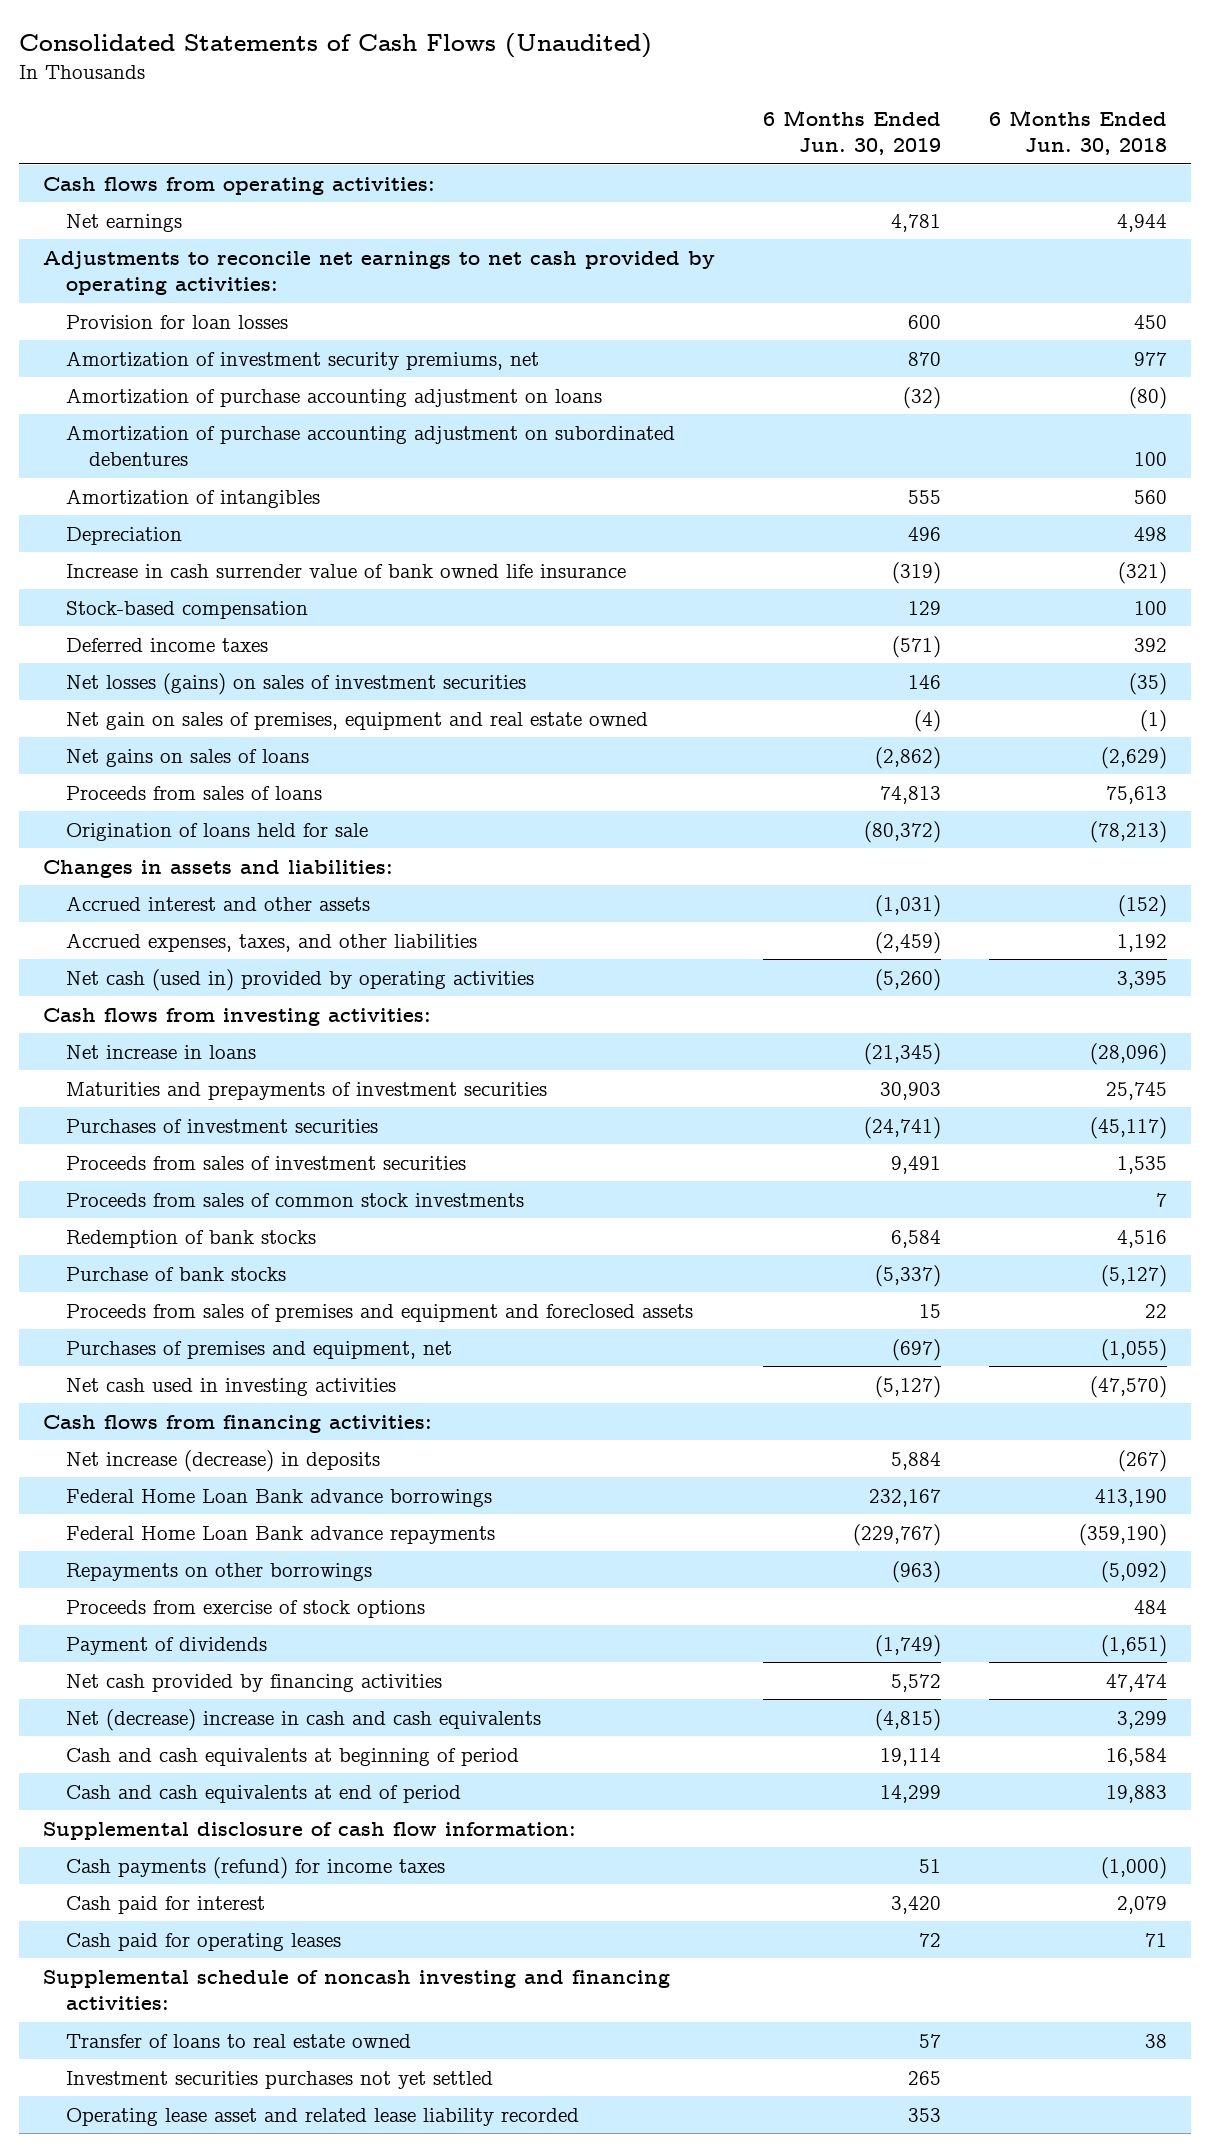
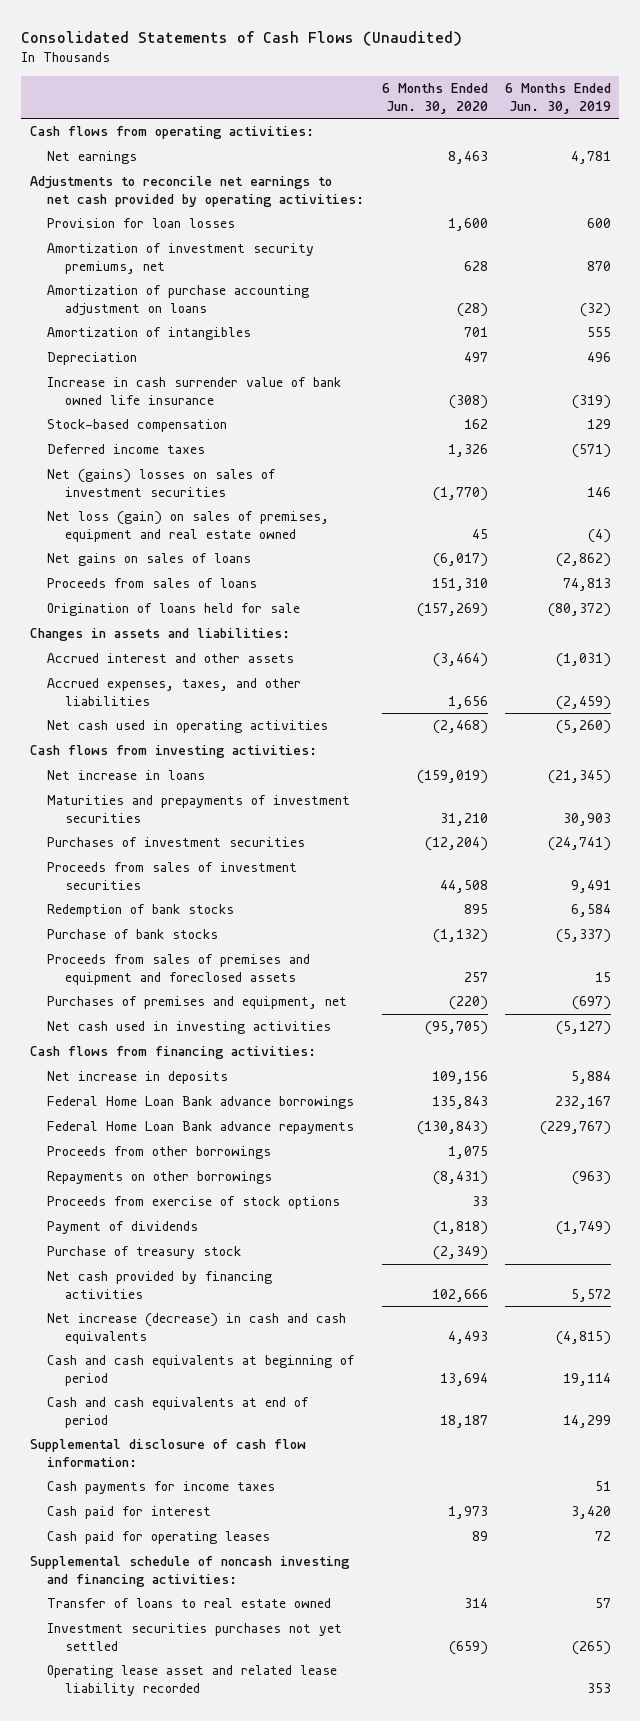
[988,109,1167,156] 6 Months Ended Jun. 30, 2018 -> none
none -> [381,83,488,114] 6 Months Ended Jun. 30, 2020
[65,424,675,467] Amortization of purchase accounting adjustment on subordinated debentures -> none
[65,672,526,695] Net losses (gains) on sales of investment securities -> [47,469,277,497] Net (gains) losses on sales of investment securities
[65,711,648,730] Net gain on sales of premises, equipment and real estate owned -> [47,511,330,542] Net loss (gain) on sales of premises, equipment and real estate owned
[65,968,534,991] Net cash (used in) provided by operating activities -> [47,720,329,734] Net cash used in operating activities
[65,1192,524,1207] Proceeds from sales of common stock investments -> none
[65,1449,380,1472] Net increase (decrease) in deposits -> [47,1071,229,1085] Net increase in deposits
none -> [47,1146,272,1160] Proceeds from other borrowings
none -> [47,1246,242,1260] Purchase of treasury stock
[65,1708,541,1731] Net (decrease) increase in cash and cash equivalents -> [47,1313,347,1344] Net increase (decrease) in cash and cash equivalents
[65,1856,445,1879] Cash payments (refund) for income taxes -> [47,1481,276,1495] Cash payments for income taxes
[907,2070,941,2085] 265 -> [571,1640,611,1655] (265)

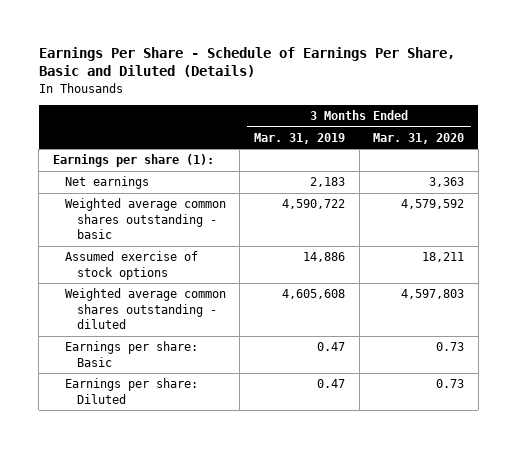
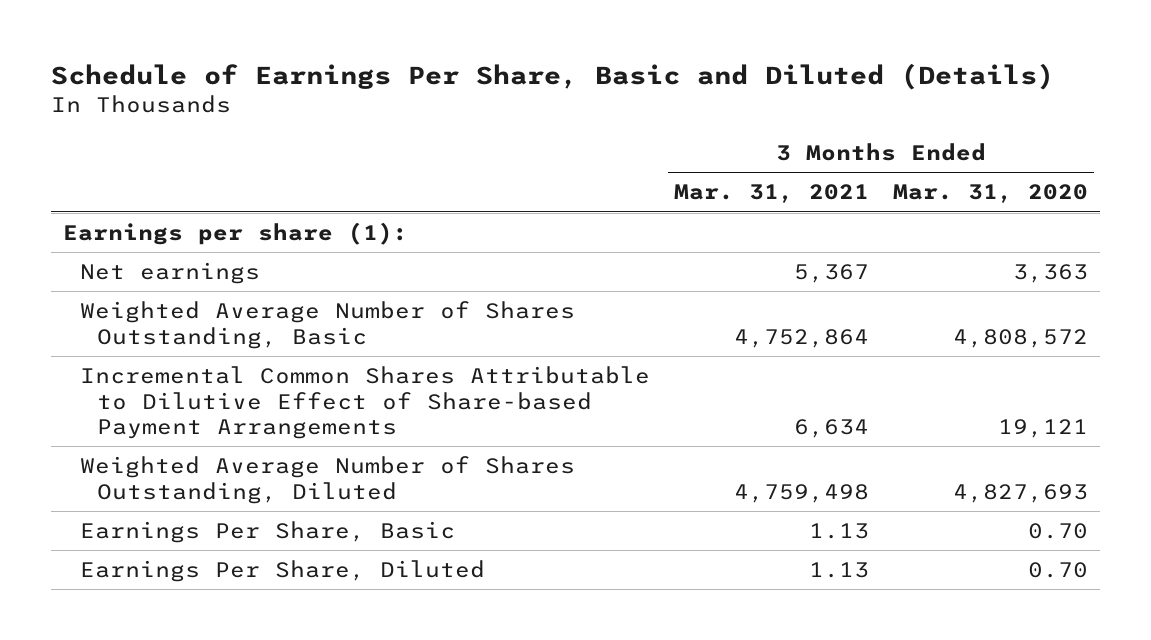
[38,46,455,78] Earnings Per Share - Schedule of Earnings Per Share, Basic and Diluted (Details) -> [50,62,1054,90] Schedule of Earnings Per Share, Basic and Diluted (Details)
[253,132,345,144] Mar. 31, 2019 -> none
none -> [674,184,870,204] Mar. 31, 2021
[64,251,198,280] Assumed exercise of stock options -> none
[64,198,226,240] Weighted average common shares outstanding - basic -> [79,300,575,349] Weighted Average Number of Shares Outstanding, Basic
[401,199,465,210] 4,579,592 -> [953,328,1089,348] 4,808,572
none -> [79,365,650,440] Incremental Common Shares Attributable to Dilutive Effect of Share-based Payment Arrangements
[64,288,226,330] Weighted average common shares outstanding - diluted -> [79,455,575,504] Weighted Average Number of Shares Outstanding, Diluted
[401,289,465,300] 4,597,803 -> [953,483,1089,503] 4,827,693
[64,341,198,367] Earnings per share: Basic -> [79,520,455,543] Earnings Per Share, Basic
[436,342,465,352] 0.73 -> [1028,522,1089,539] 0.70
[64,378,198,404] Earnings per share: Diluted -> [79,559,485,582] Earnings Per Share, Diluted
[436,379,465,389] 0.73 -> [1028,561,1089,578] 0.70

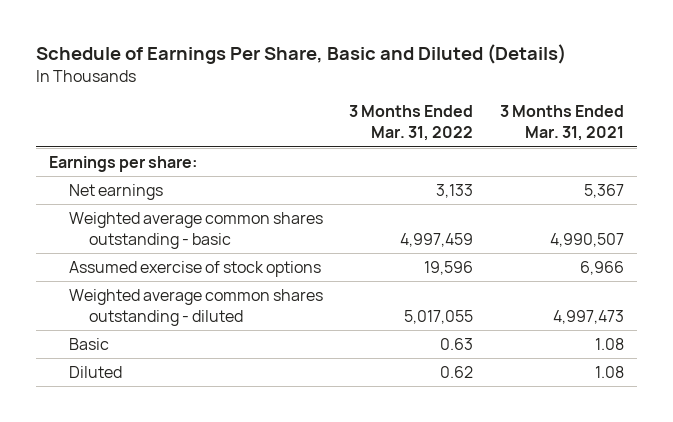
[893,184,1089,204] Mar. 31, 2020 -> none
none -> [349,105,474,142] 3 Months Ended Mar. 31, 2022
[62,221,408,245] Earnings per share (1): -> [48,156,197,173] Earnings per share:
[79,365,650,440] Incremental Common Shares Attributable to Dilutive Effect of Share-based Payment Arrangements -> none
[79,300,575,349] Weighted Average Number of Shares Outstanding, Basic -> [68,212,323,249] Weighted average common shares outstanding - basic
[734,328,870,348] 4,752,864 -> [549,232,624,247] 4,990,507
none -> [68,261,321,278] Assumed exercise of stock options
[79,455,575,504] Weighted Average Number of Shares Outstanding, Diluted -> [68,289,323,326] Weighted average common shares outstanding - diluted
[734,483,870,503] 4,759,498 -> [552,309,624,324] 4,997,473
[79,520,455,543] Earnings Per Share, Basic -> [68,338,109,351] Basic
[809,522,870,539] 1.13 -> [594,338,624,351] 1.08
[79,559,485,582] Earnings Per Share, Diluted -> [68,366,122,379] Diluted
[809,561,870,578] 1.13 -> [594,366,624,379] 1.08

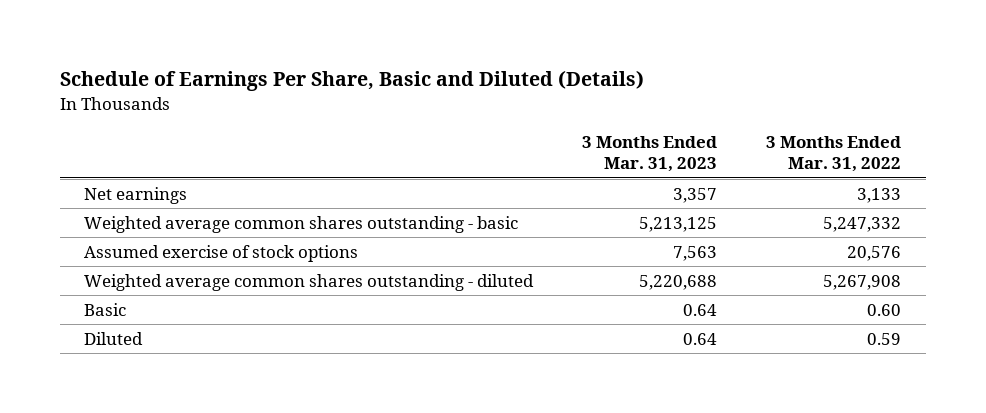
[499,105,624,142] 3 Months Ended Mar. 31, 2021 -> none
none -> [582,135,718,173] 3 Months Ended Mar. 31, 2023
[48,156,197,173] Earnings per share: -> none
[400,232,474,247] 4,997,459 -> [823,216,902,232] 5,247,332
[424,261,474,276] 19,596 -> [847,245,902,261] 20,576
[404,309,474,324] 5,017,055 -> [823,274,902,290] 5,267,908
[440,338,474,351] 0.63 -> [867,303,902,316] 0.60
[440,366,474,379] 0.62 -> [867,332,902,345] 0.59

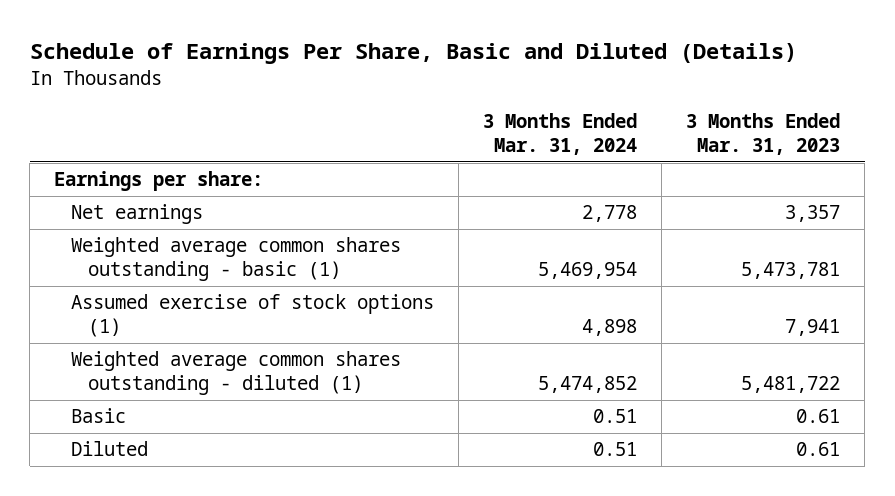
[766,135,902,173] 3 Months Ended Mar. 31, 2022 -> none
none -> [483,113,638,156] 3 Months Ended Mar. 31, 2024
none -> [54,171,264,192] Earnings per share:
[84,215,519,233] Weighted average common shares outstanding - basic -> [70,237,401,282] Weighted average common shares outstanding - basic (1)
[639,216,718,232] 5,213,125 -> [741,262,841,280] 5,473,781
[84,244,359,262] Assumed exercise of stock options -> [70,294,434,338] Assumed exercise of stock options (1)
[673,245,718,261] 7,563 -> [785,319,841,337] 7,941
[84,273,535,291] Weighted average common shares outstanding - diluted -> [70,351,401,396] Weighted average common shares outstanding - diluted (1)
[639,274,718,290] 5,220,688 -> [741,376,841,394] 5,481,722
[683,303,718,316] 0.64 -> [796,409,841,424] 0.61
[683,332,718,345] 0.64 -> [796,442,841,457] 0.61

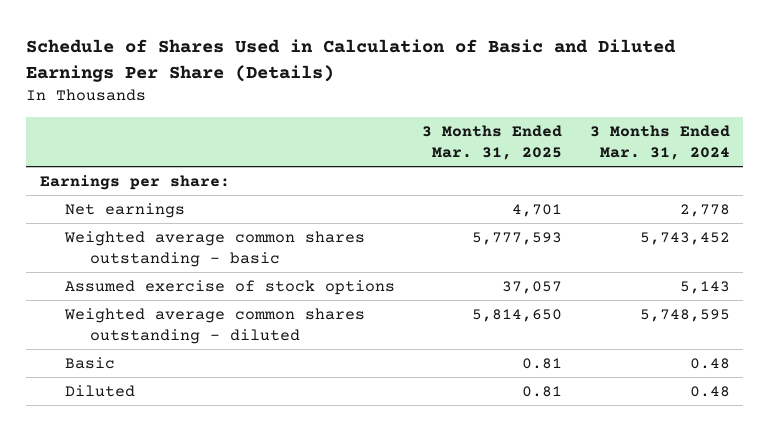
[29,43,797,65] Schedule of Earnings Per Share, Basic and Diluted (Details) -> [25,38,676,82] Schedule of Shares Used in Calculation of Basic and Diluted Earnings Per Share (Details)
[686,113,841,156] 3 Months Ended Mar. 31, 2023 -> none
none -> [422,125,563,160] 3 Months Ended Mar. 31, 2025
[70,237,401,282] Weighted average common shares outstanding - basic (1) -> [63,230,365,267] Weighted average common shares outstanding - basic
[538,262,638,280] 5,469,954 -> [639,231,730,245] 5,743,452
[70,294,434,338] Assumed exercise of stock options (1) -> [64,279,395,295] Assumed exercise of stock options
[582,319,638,337] 4,898 -> [679,280,730,294] 5,143
[70,351,401,396] Weighted average common shares outstanding - diluted (1) -> [63,307,365,344] Weighted average common shares outstanding - diluted
[538,376,638,394] 5,474,852 -> [639,308,730,322] 5,748,595
[593,409,638,424] 0.51 -> [689,357,730,369] 0.48
[593,442,638,457] 0.51 -> [689,385,730,397] 0.48

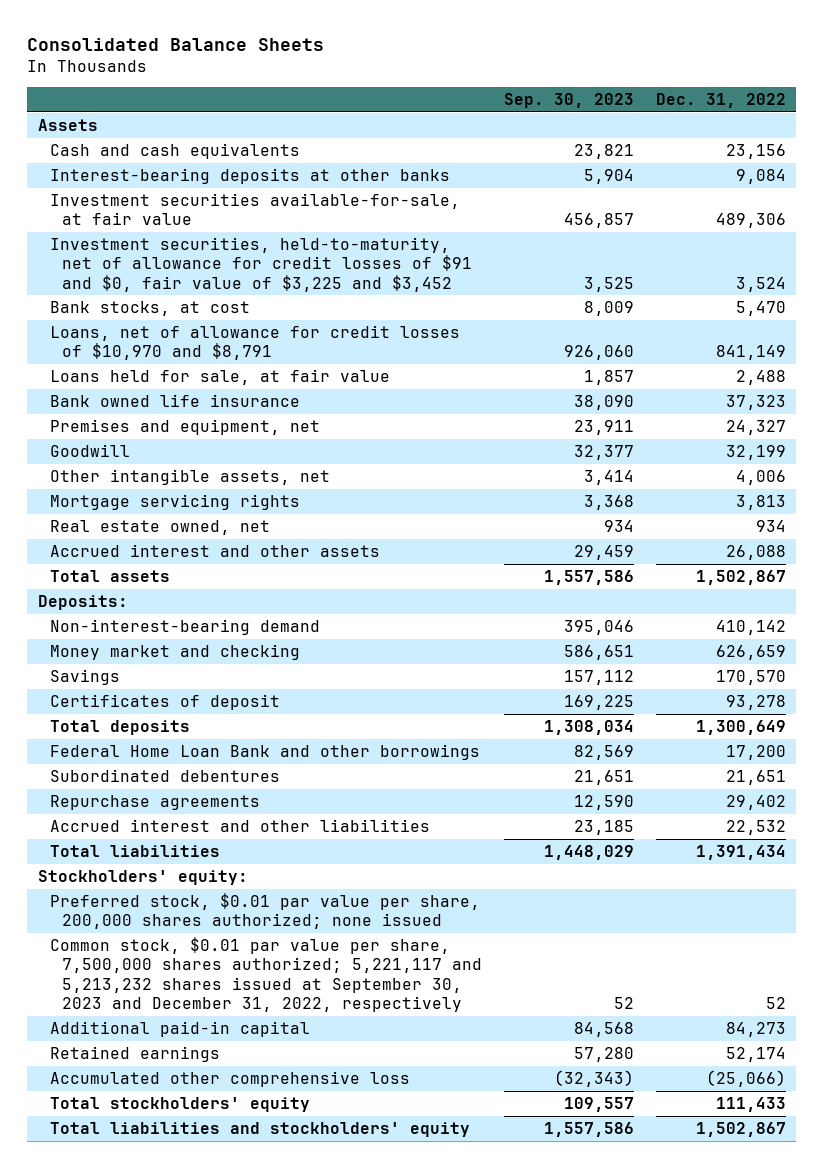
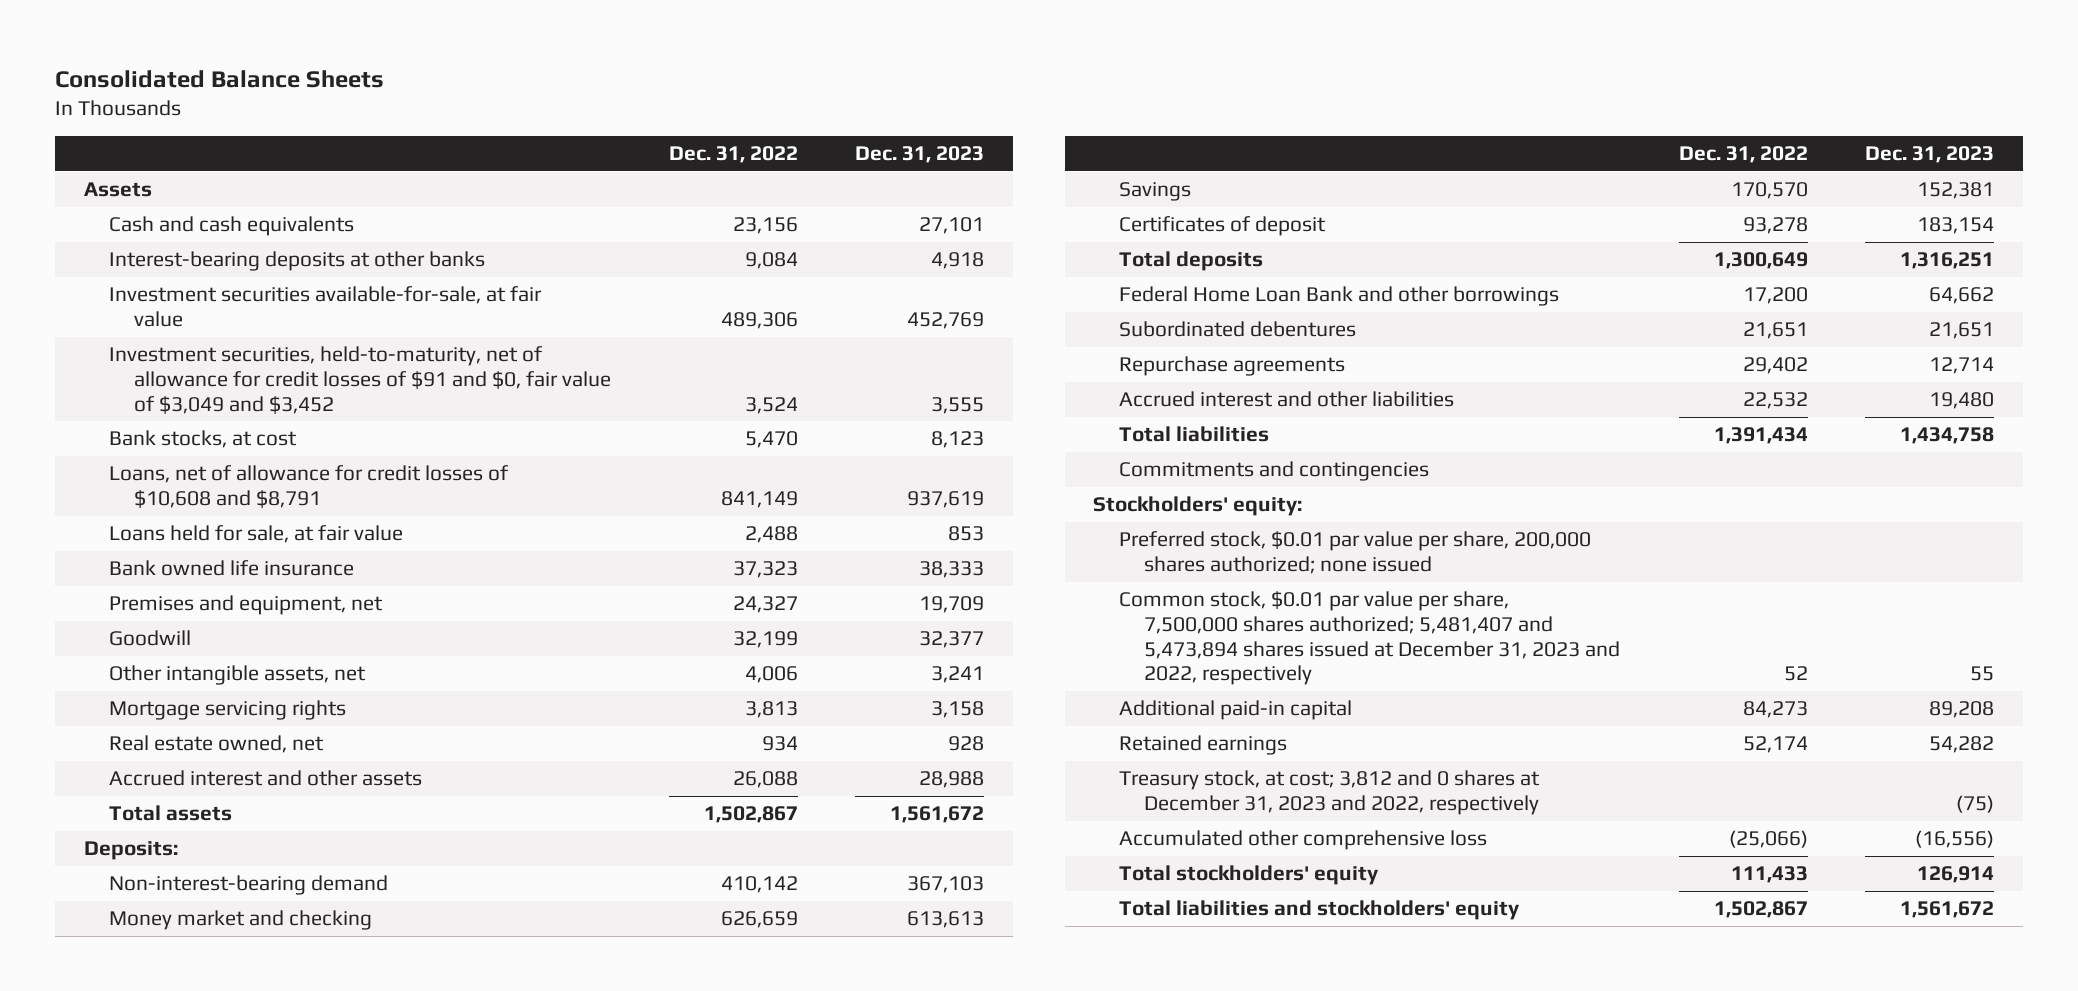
[504,93,635,109] Sep. 30, 2023 -> none
none -> [855,146,985,164] Dec. 31, 2023
[50,236,473,292] Investment securities, held-to-maturity, net of allowance for credit losses of $91 and $0, fair value of $3,225 and $3,452 -> [108,346,612,414] Investment securities, held-to-maturity, net of allowance for credit losses of $91 and $0, fair value of $3,049 and $3,452
[50,324,461,361] Loans, net of allowance for credit losses of $10,970 and $8,791 -> [108,465,509,508] Loans, net of allowance for credit losses of $10,608 and $8,791
none -> [1118,461,1429,482] Commitments and contingencies
[50,936,483,1013] Common stock, $0.01 par value per share, 7,500,000 shares authorized; 5,221,117 and 5,213,232 shares issued at September 30, 2023 and December 31, 2022, respectively -> [1118,591,1621,686] Common stock, $0.01 par value per share, 7,500,000 shares authorized; 5,481,407 and 5,473,894 shares issued at December 31, 2023 and 2022, respectively
none -> [1118,770,1540,815] Treasury stock, at cost; 3,812 and 0 shares at December 31, 2023 and 2022, respectively

